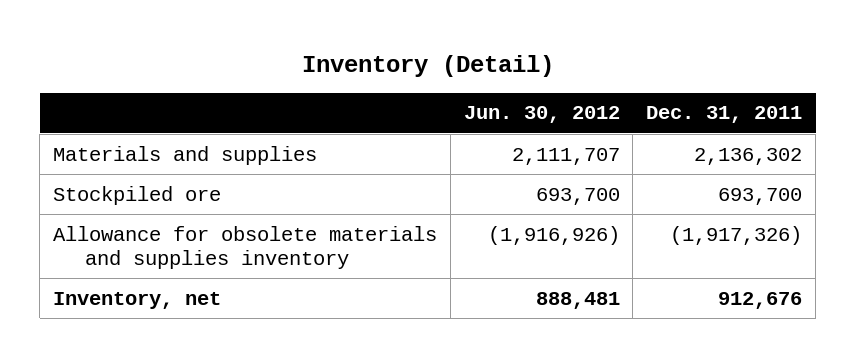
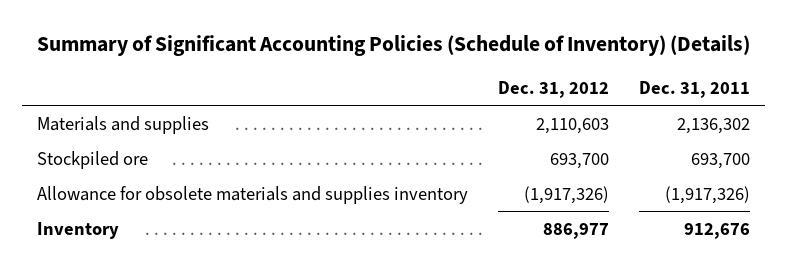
[301,54,554,77] Inventory (Detail) -> [36,35,750,57] Summary of Significant Accounting Policies (Schedule of Inventory) (Details)
[463,106,620,124] Jun. 30, 2012 -> none
none -> [498,80,610,98] Dec. 31, 2012
[53,291,222,309] Inventory, net -> [37,221,120,239] Inventory

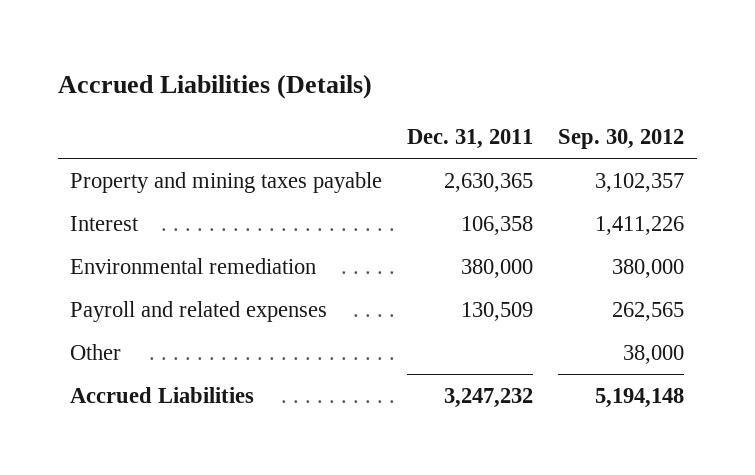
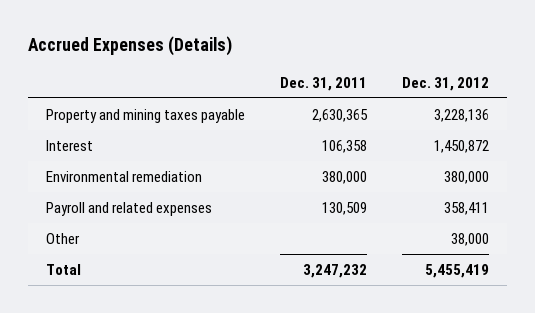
[57,74,372,100] Accrued Liabilities (Details) -> [27,36,232,57] Accrued Expenses (Details)
[558,129,685,150] Sep. 30, 2012 -> none
none -> [402,76,490,91] Dec. 31, 2012
[70,386,255,403] Accrued Liabilities -> [45,263,81,275] Total

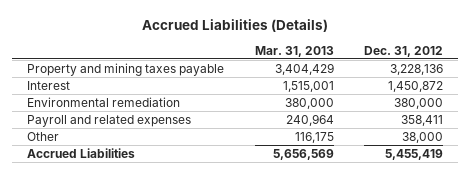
[27,36,232,57] Accrued Expenses (Details) -> [142,19,329,33] Accrued Liabilities (Details)
[279,76,367,91] Dec. 31, 2011 -> none
none -> [254,45,334,57] Mar. 31, 2013
[45,263,81,275] Total -> [27,147,136,158] Accrued Liabilities

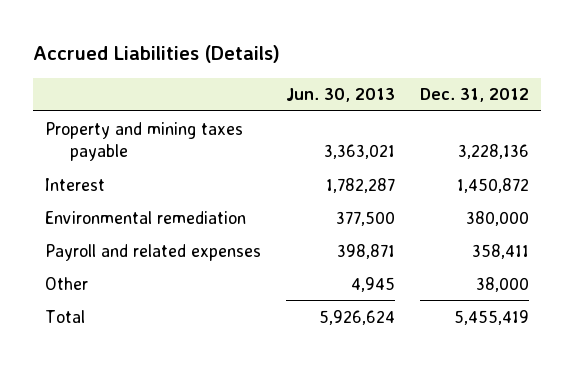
[254,45,334,57] Mar. 31, 2013 -> none
none -> [285,88,395,103] Jun. 30, 2013
[27,147,136,158] Accrued Liabilities -> [45,309,86,323] Total

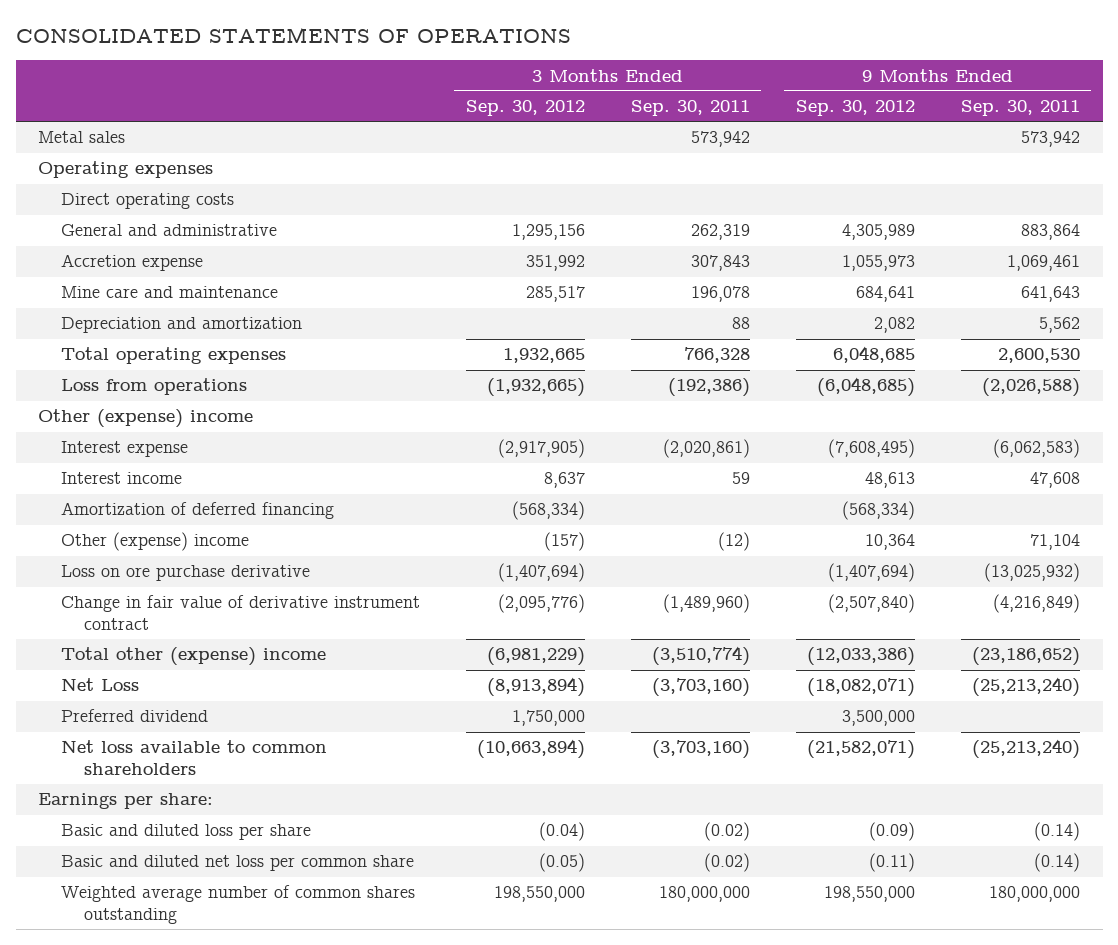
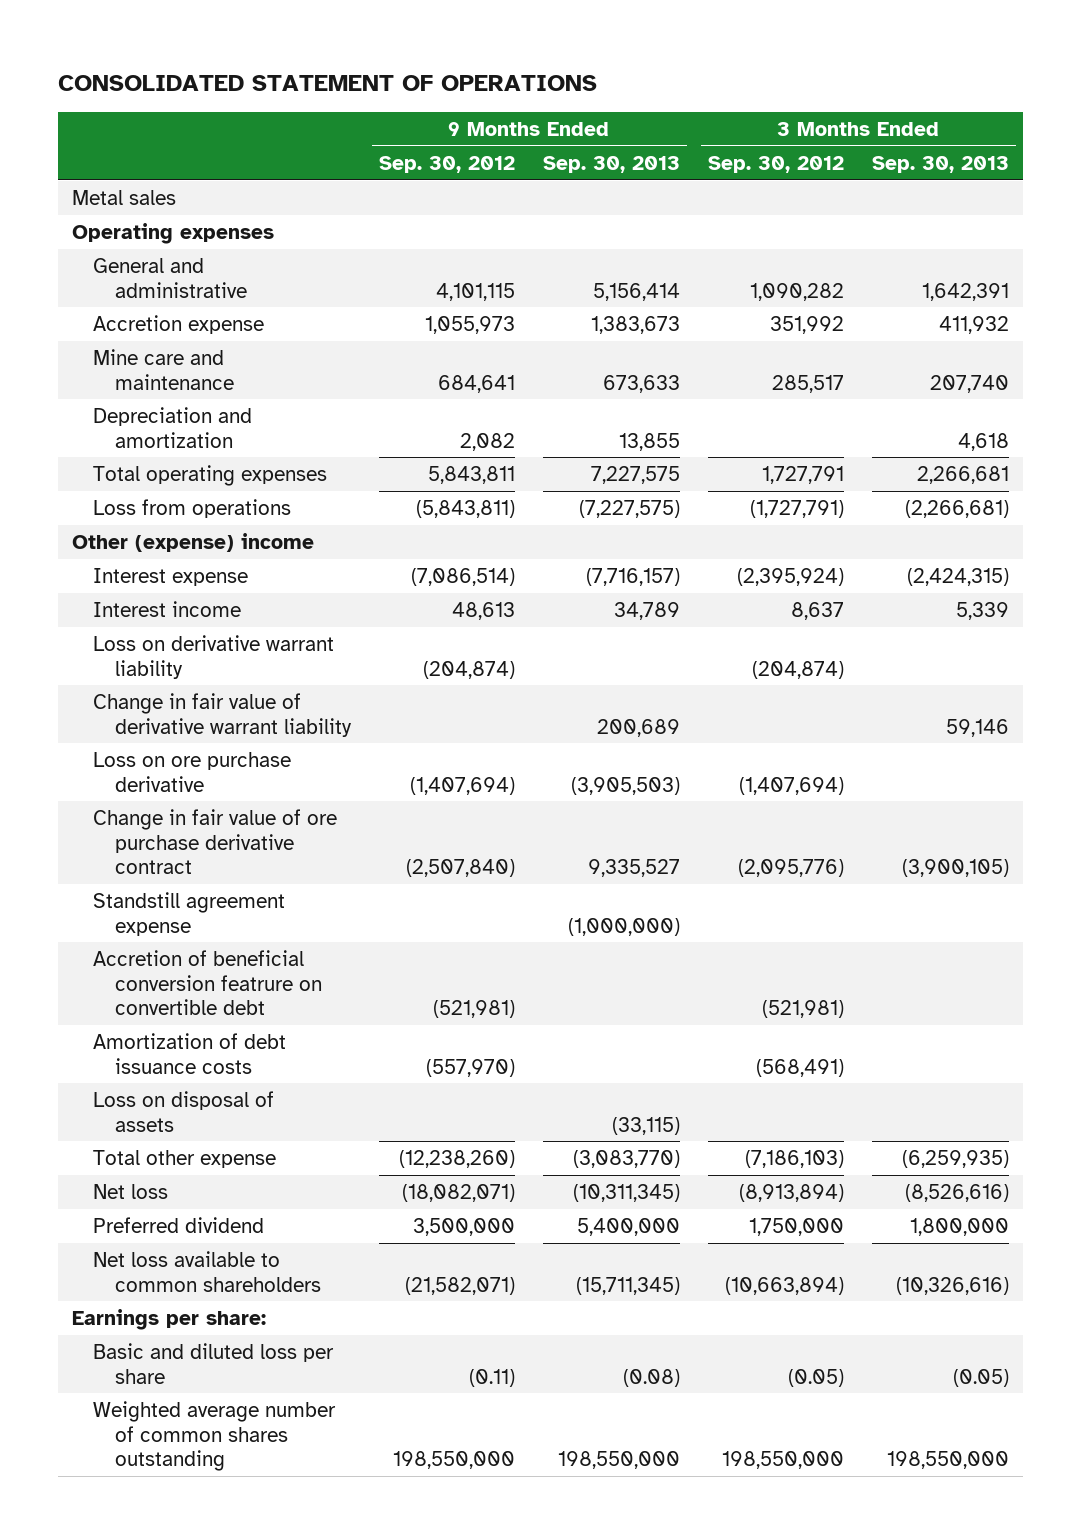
[15,26,571,43] CONSOLIDATED STATEMENTS OF OPERATIONS -> [57,74,597,91] CONSOLIDATED STATEMENT OF OPERATIONS
[630,100,750,117] Sep. 30, 2011 -> none
[960,100,1080,117] Sep. 30, 2011 -> none
none -> [542,155,680,173] Sep. 30, 2013
none -> [871,155,1009,173] Sep. 30, 2013
[60,193,234,210] Direct operating costs -> none
[511,224,585,241] 1,295,156 -> [749,282,844,301] 1,090,282
[841,224,915,241] 4,305,989 -> [435,282,515,301] 4,101,115
[502,348,585,364] 1,932,665 -> [761,466,844,485] 1,727,791
[832,346,915,364] 6,048,685 -> [427,466,515,485] 5,843,811
[486,378,585,398] (1,932,665) -> [749,500,844,519] (1,727,791)
[816,377,915,398] (6,048,685) -> [415,500,515,519] (5,843,811)
[497,439,585,459] (2,917,905) -> [736,568,844,587] (2,395,924)
[827,439,915,459] (7,608,495) -> [410,568,515,587] (7,086,514)
[60,502,334,520] Amortization of deferred financing -> none
[60,532,249,552] Other (expense) income -> none
none -> [93,635,335,679] Loss on derivative warrant liability
none -> [93,693,352,737] Change in fair value of derivative warrant liability
[60,595,420,630] Change in fair value of derivative instrument contract -> [93,809,338,875] Change in fair value of ore purchase derivative contract
none -> [93,892,286,936] Standstill agreement expense
none -> [93,950,322,1016] Accretion of beneficial conversion featrure on convertible debt
none -> [93,1033,287,1074] Amortization of debt issuance costs
none -> [93,1091,275,1132] Loss on disposal of assets
[60,647,326,667] Total other (expense) income -> [93,1150,277,1169] Total other expense
[486,647,585,667] (6,981,229) -> [744,1150,844,1169] (7,186,103)
[806,647,915,667] (12,033,386) -> [398,1150,515,1169] (12,238,260)
[60,678,139,692] Net Loss -> [93,1184,169,1200] Net loss
[60,855,414,872] Basic and diluted net loss per common share -> none
[538,822,585,842] (0.04) -> [787,1368,844,1387] (0.05)
[868,822,915,842] (0.09) -> [468,1368,515,1387] (0.11)

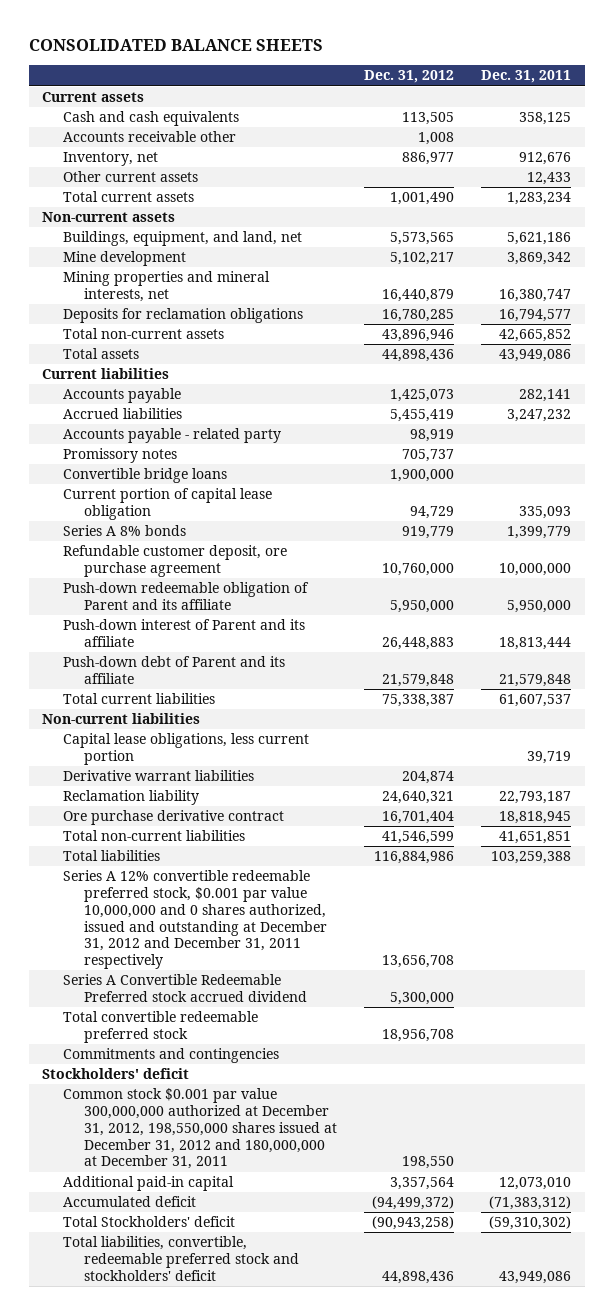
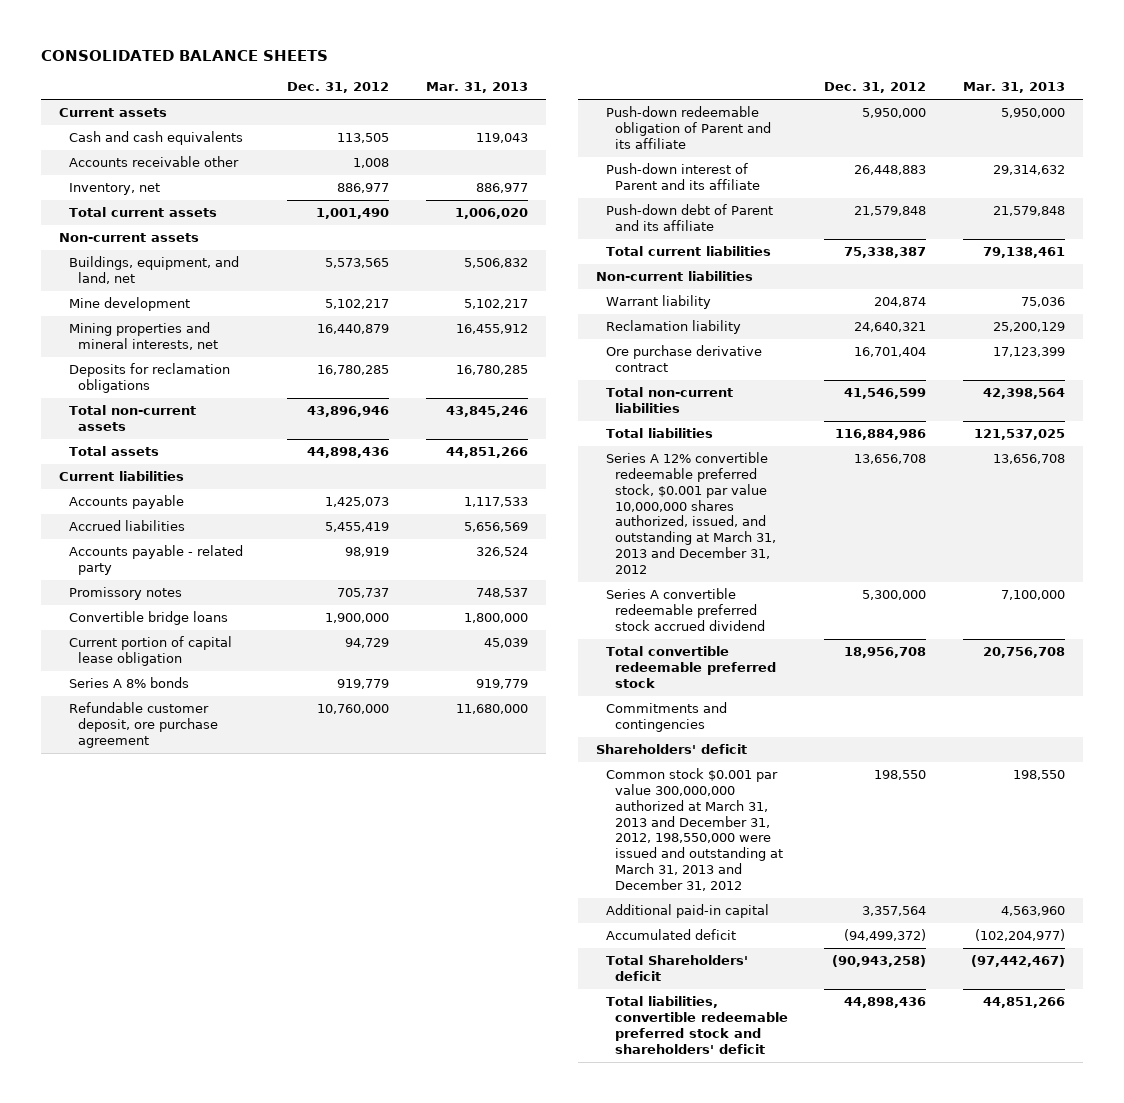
[481,70,572,84] Dec. 31, 2011 -> none
none -> [425,82,528,94] Mar. 31, 2013
[63,171,199,183] Other current assets -> none
[63,733,310,766] Capital lease obligations, less current portion -> none
[63,770,255,782] Derivative warrant liabilities -> [605,295,711,310] Warrant liability
[63,870,328,970] Series A 12% convertible redeemable preferred stock, $0.001 par value 10,000,000 and 0 shares authorized, issued and outstanding at December 31, 2012 and December 31, 2011 respectively -> [605,452,776,574] Series A 12% convertible redeemable preferred stock, $0.001 par value 10,000,000 shares authorized, issued, and outstanding at March 31, 2013 and December 31, 2012
[63,974,308,1003] Series A Convertible Redeemable Preferred stock accrued dividend -> [605,588,765,631] Series A convertible redeemable preferred stock accrued dividend
[42,1068,190,1080] Stockholders' deficit -> [596,744,748,755] Shareholders' deficit
[63,1088,338,1170] Common stock $0.001 par value 300,000,000 authorized at December 31, 2012, 198,550,000 shares issued at December 31, 2012 and 180,000,000 at December 31, 2011 -> [605,768,783,891] Common stock $0.001 par value 300,000,000 authorized at March 31, 2013 and December 31, 2012, 198,550,000 were issued and outstanding at March 31, 2013 and December 31, 2012
[63,1216,236,1228] Total Stockholders' deficit -> [605,955,748,982] Total Shareholders' deficit
[63,1236,300,1281] Total liabilities, convertible, redeemable preferred stock and stockholders' deficit -> [605,996,788,1054] Total liabilities, convertible redeemable preferred stock and shareholders' deficit

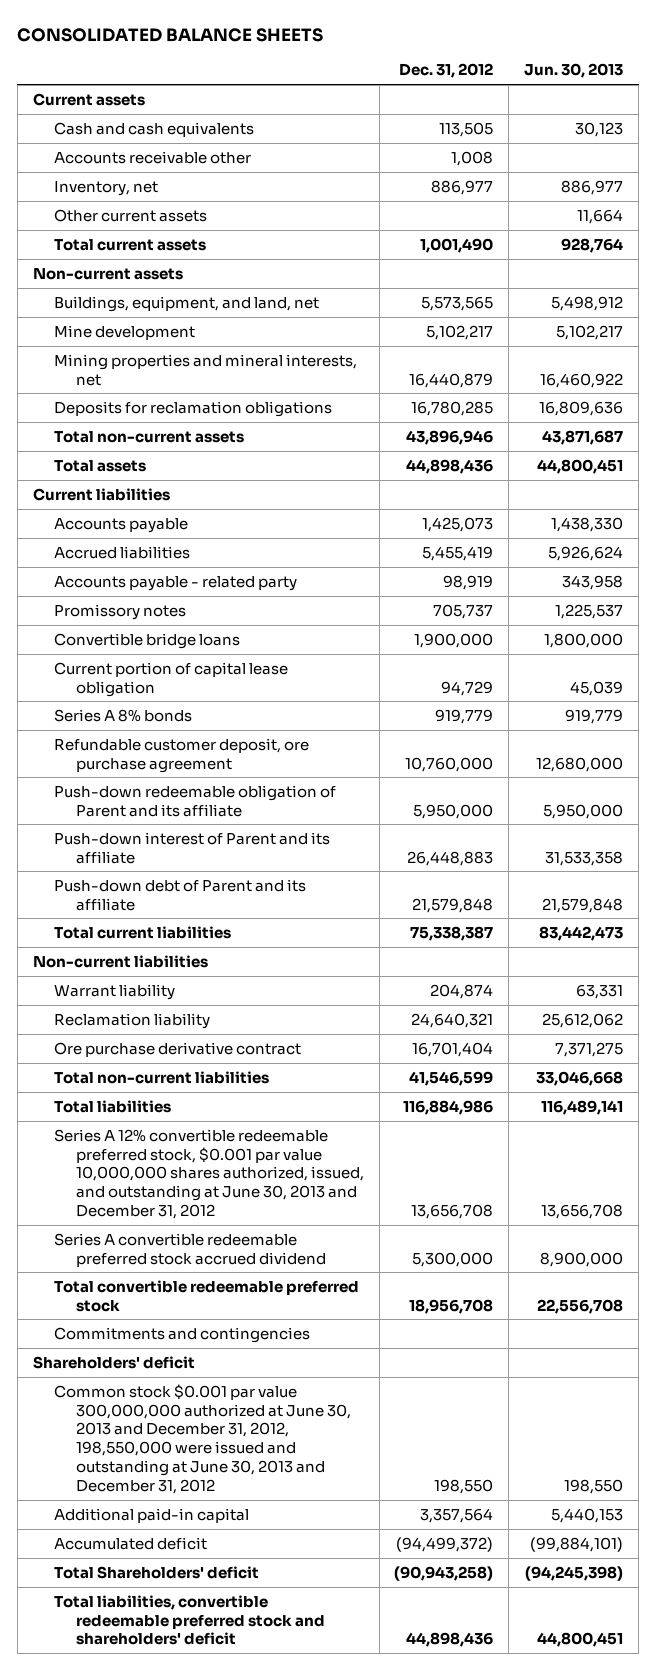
[425,82,528,94] Mar. 31, 2013 -> none
none -> [524,63,624,79] Jun. 30, 2013
none -> [54,208,208,222] Other current assets
[605,452,776,574] Series A 12% convertible redeemable preferred stock, $0.001 par value 10,000,000 shares authorized, issued, and outstanding at March 31, 2013 and December 31, 2012 -> [54,1128,364,1219] Series A 12% convertible redeemable preferred stock, $0.001 par value 10,000,000 shares authorized, issued, and outstanding at June 30, 2013 and December 31, 2012
[605,768,783,891] Common stock $0.001 par value 300,000,000 authorized at March 31, 2013 and December 31, 2012, 198,550,000 were issued and outstanding at March 31, 2013 and December 31, 2012 -> [54,1383,351,1494] Common stock $0.001 par value 300,000,000 authorized at June 30, 2013 and December 31, 2012, 198,550,000 were issued and outstanding at June 30, 2013 and December 31, 2012

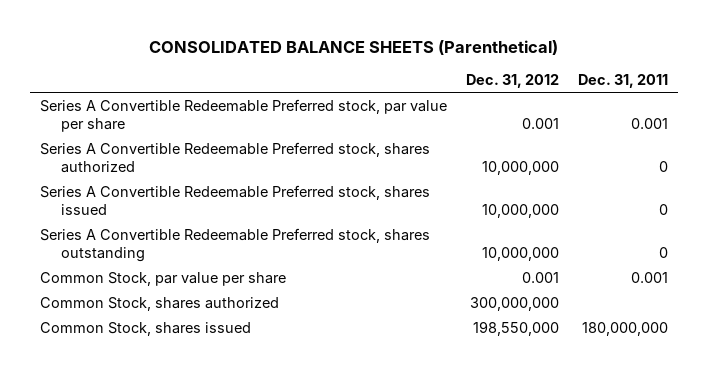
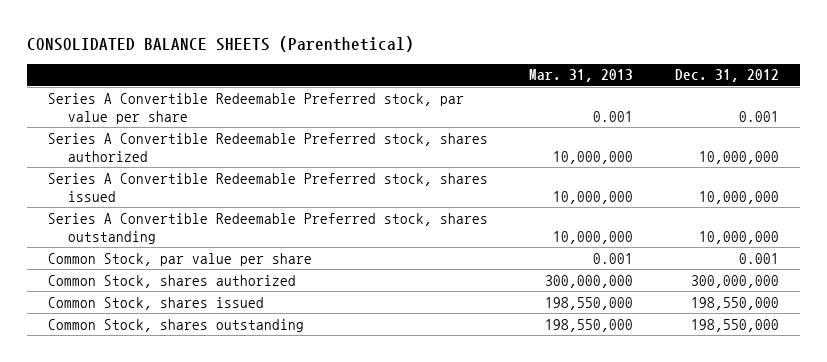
[578,73,669,88] Dec. 31, 2011 -> none
none -> [529,69,634,83] Mar. 31, 2013
none -> [47,318,304,332] Common Stock, shares outstanding

